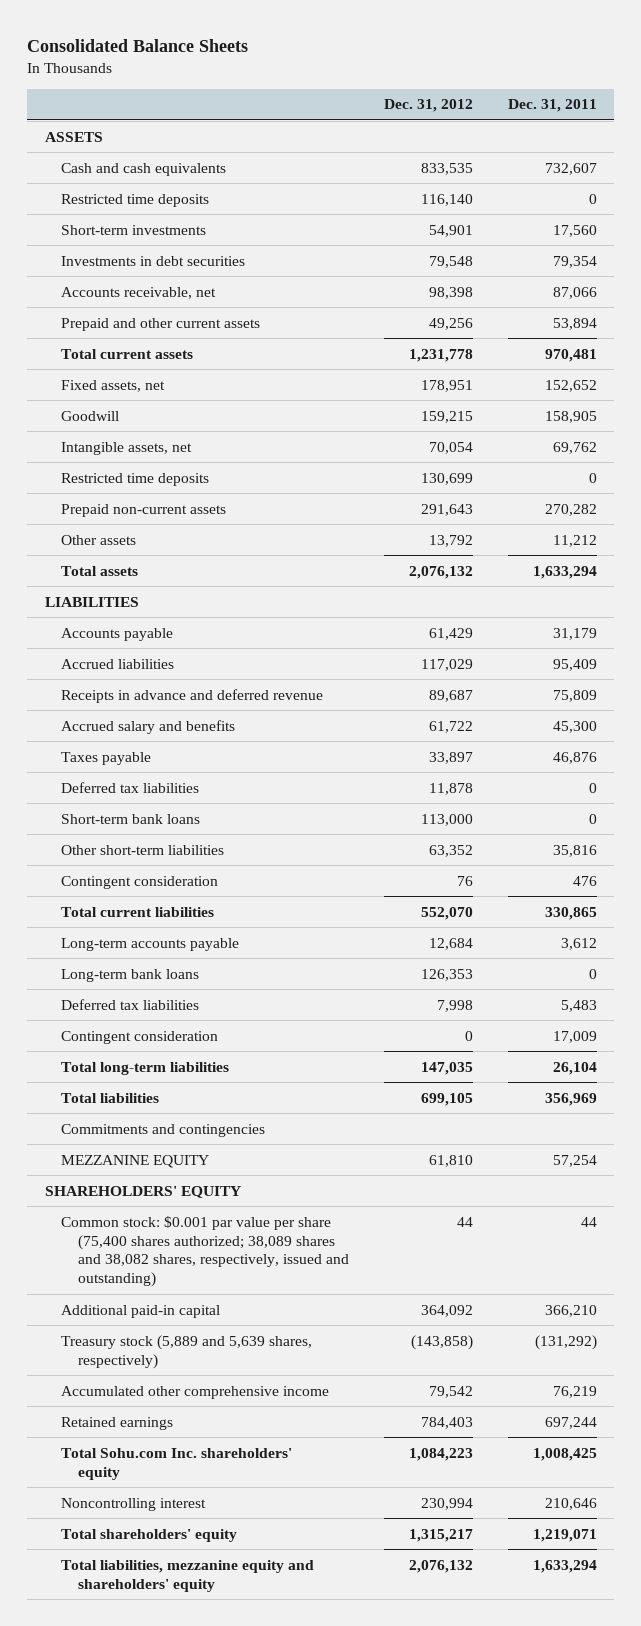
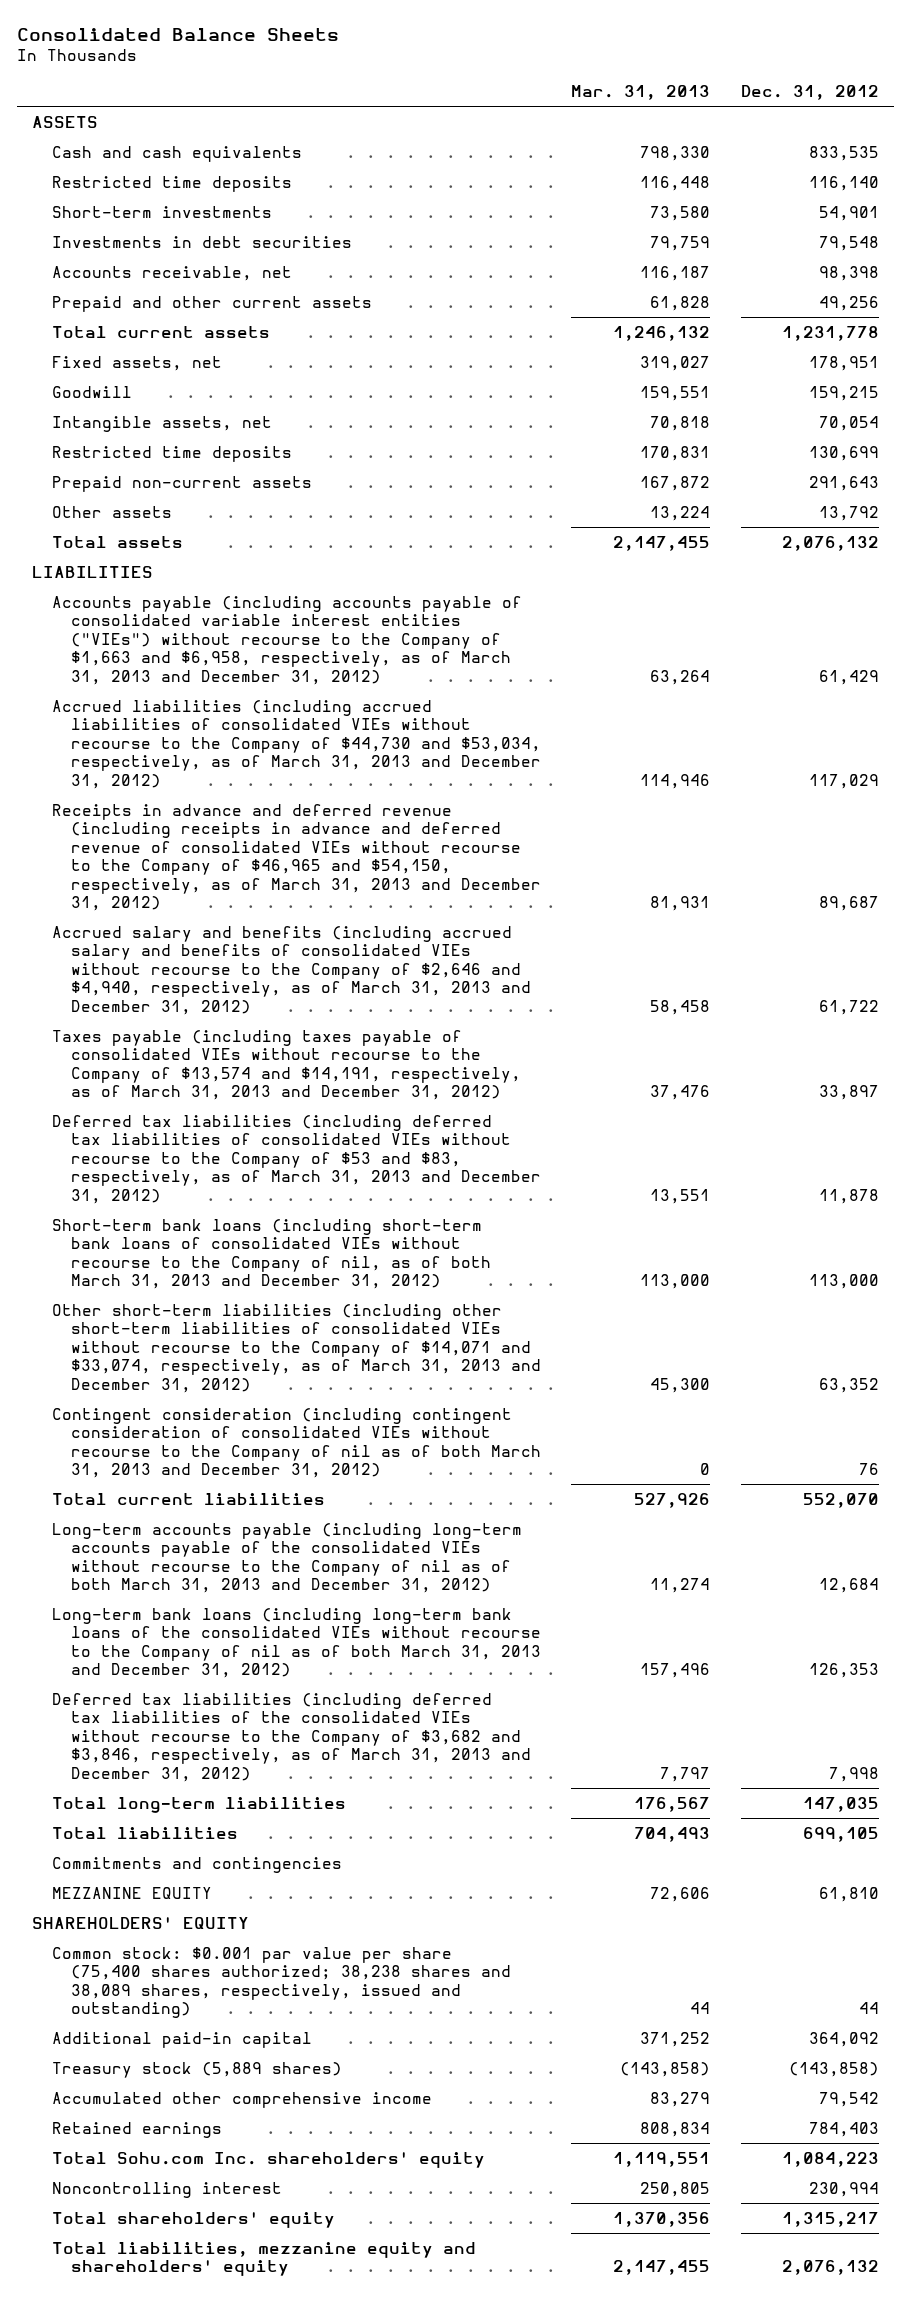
[507,99,597,113] Dec. 31, 2011 -> none
none -> [571,85,711,101] Mar. 31, 2013
[61,627,174,641] Accounts payable -> [51,595,522,685] Accounts payable (including accounts payable of consolidated variable interest entities ("VIEs") without recourse to the Company of $1,663 and $6,958, respectively, as of March 31, 2013 and December 31, 2012)
[61,658,175,669] Accrued liabilities -> [51,699,542,789] Accrued liabilities (including accrued liabilities of consolidated VIEs without recourse to the Company of $44,730 and $53,034, respectively, as of March 31, 2013 and December 31, 2012)
[61,688,324,703] Receipts in advance and deferred revenue -> [51,803,542,912] Receipts in advance and deferred revenue (including receipts in advance and deferred revenue of consolidated VIEs without recourse to the Company of $46,965 and $54,150, respectively, as of March 31, 2013 and December 31, 2012)
[61,719,236,734] Accrued salary and benefits -> [51,925,532,1015] Accrued salary and benefits (including accrued salary and benefits of consolidated VIEs without recourse to the Company of $2,646 and $4,940, respectively, as of March 31, 2013 and December 31, 2012)
[61,751,152,765] Taxes payable -> [51,1029,522,1101] Taxes payable (including taxes payable of consolidated VIEs without recourse to the Company of $13,574 and $14,191, respectively, as of March 31, 2013 and December 31, 2012)
[61,781,200,793] Deferred tax liabilities -> [51,1114,542,1204] Deferred tax liabilities (including deferred tax liabilities of consolidated VIEs without recourse to the Company of $53 and $83, respectively, as of March 31, 2013 and December 31, 2012)
[61,813,201,824] Short-term bank loans -> [51,1218,492,1290] Short-term bank loans (including short-term bank loans of consolidated VIEs without recourse to the Company of nil, as of both March 31, 2013 and December 31, 2012)
[61,844,225,855] Other short-term liabilities -> [51,1303,542,1393] Other short-term liabilities (including other short-term liabilities of consolidated VIEs without recourse to the Company of $14,071 and $33,074, respectively, as of March 31, 2013 and December 31, 2012)
[61,875,219,889] Contingent consideration -> [51,1407,542,1479] Contingent consideration (including contingent consideration of consolidated VIEs without recourse to the Company of nil as of both March 31, 2013 and December 31, 2012)
[61,1030,219,1044] Contingent consideration -> none
[61,937,240,951] Long-term accounts payable -> [51,1522,522,1594] Long-term accounts payable (including long-term accounts payable of the consolidated VIEs without recourse to the Company of nil as of both March 31, 2013 and December 31, 2012)
[61,968,200,982] Long-term bank loans -> [51,1607,542,1679] Long-term bank loans (including long-term bank loans of the consolidated VIEs without recourse to the Company of nil as of both March 31, 2013 and December 31, 2012)
[61,998,200,1010] Deferred tax liabilities -> [51,1692,532,1782] Deferred tax liabilities (including deferred tax liabilities of the consolidated VIEs without recourse to the Company of $3,682 and $3,846, respectively, as of March 31, 2013 and December 31, 2012)
[61,1215,350,1288] Common stock: $0.001 par value per share (75,400 shares authorized; 38,089 shares and 38,082 shares, respectively, issued and outstanding) -> [51,1946,512,2019] Common stock: $0.001 par value per share (75,400 shares authorized; 38,238 shares and 38,089 shares, respectively, issued and outstanding)
[61,1334,313,1369] Treasury stock (5,889 and 5,639 shares, respectively) -> [51,2061,342,2078] Treasury stock (5,889 shares)

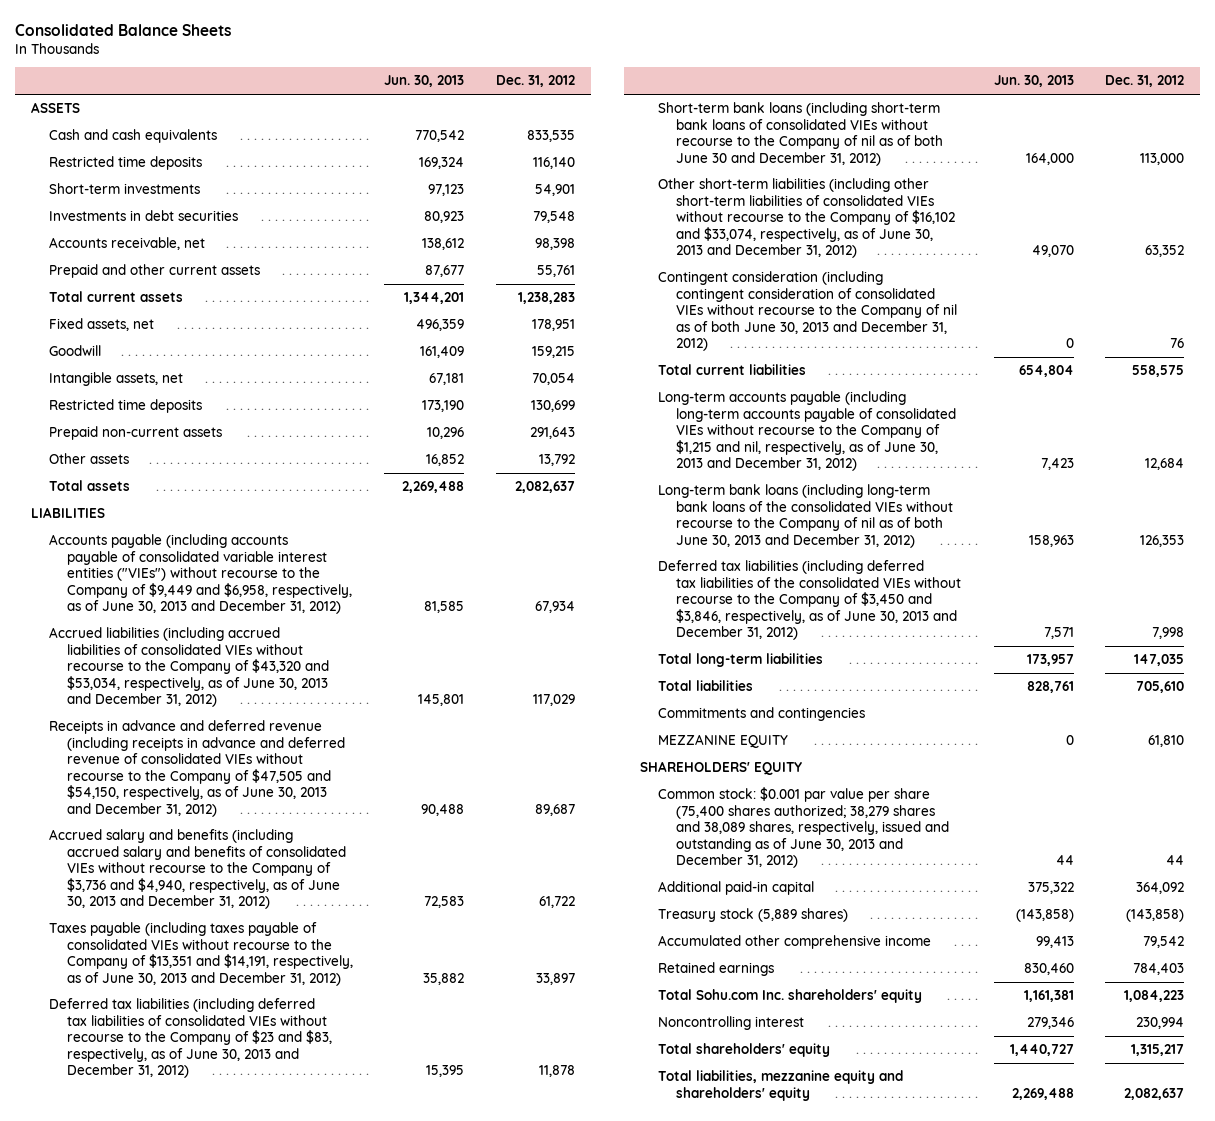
[571,85,711,101] Mar. 31, 2013 -> none
none -> [384,75,465,88] Jun. 30, 2013
[818,295,879,311] 49,256 -> [536,265,575,278] 55,761
[781,325,879,341] 1,231,778 -> [517,292,575,305] 1,238,283
[781,535,879,551] 2,076,132 -> [514,481,575,494] 2,082,637
[51,595,522,685] Accounts payable (including accounts payable of consolidated variable interest entities ("VIEs") without recourse to the Company of $1,663 and $6,958, respectively, as of March 31, 2013 and December 31, 2012) -> [48,534,353,615] Accounts payable (including accounts payable of consolidated variable interest entities ("VIEs") without recourse to the Company of $9,449 and $6,958, respectively, as of June 30, 2013 and December 31, 2012)
[818,669,879,685] 61,429 -> [534,601,575,614] 67,934
[51,699,542,789] Accrued liabilities (including accrued liabilities of consolidated VIEs without recourse to the Company of $44,730 and $53,034, respectively, as of March 31, 2013 and December 31, 2012) -> [48,627,330,708] Accrued liabilities (including accrued liabilities of consolidated VIEs without recourse to the Company of $43,320 and $53,034, respectively, as of June 30, 2013 and December 31, 2012)
[51,803,542,912] Receipts in advance and deferred revenue (including receipts in advance and deferred revenue of consolidated VIEs without recourse to the Company of $46,965 and $54,150, respectively, as of March 31, 2013 and December 31, 2012) -> [48,720,346,817] Receipts in advance and deferred revenue (including receipts in advance and deferred revenue of consolidated VIEs without recourse to the Company of $47,505 and $54,150, respectively, as of June 30, 2013 and December 31, 2012)
[51,925,532,1015] Accrued salary and benefits (including accrued salary and benefits of consolidated VIEs without recourse to the Company of $2,646 and $4,940, respectively, as of March 31, 2013 and December 31, 2012) -> [48,829,347,910] Accrued salary and benefits (including accrued salary and benefits of consolidated VIEs without recourse to the Company of $3,736 and $4,940, respectively, as of June 30, 2013 and December 31, 2012)
[51,1029,522,1101] Taxes payable (including taxes payable of consolidated VIEs without recourse to the Company of $13,574 and $14,191, respectively, as of March 31, 2013 and December 31, 2012) -> [48,922,354,986] Taxes payable (including taxes payable of consolidated VIEs without recourse to the Company of $13,351 and $14,191, respectively, as of June 30, 2013 and December 31, 2012)
[51,1114,542,1204] Deferred tax liabilities (including deferred tax liabilities of consolidated VIEs without recourse to the Company of $53 and $83, respectively, as of March 31, 2013 and December 31, 2012) -> [48,998,333,1079] Deferred tax liabilities (including deferred tax liabilities of consolidated VIEs without recourse to the Company of $23 and $83, respectively, as of June 30, 2013 and December 31, 2012)
[51,1218,492,1290] Short-term bank loans (including short-term bank loans of consolidated VIEs without recourse to the Company of nil, as of both March 31, 2013 and December 31, 2012) -> [657,102,944,166] Short-term bank loans (including short-term bank loans of consolidated VIEs without recourse to the Company of nil as of both June 30 and December 31, 2012)
[51,1303,542,1393] Other short-term liabilities (including other short-term liabilities of consolidated VIEs without recourse to the Company of $14,071 and $33,074, respectively, as of March 31, 2013 and December 31, 2012) -> [657,178,956,259] Other short-term liabilities (including other short-term liabilities of consolidated VIEs without recourse to the Company of $16,102 and $33,074, respectively, as of June 30, 2013 and December 31, 2012)
[51,1407,542,1479] Contingent consideration (including contingent consideration of consolidated VIEs without recourse to the Company of nil as of both March 31, 2013 and December 31, 2012) -> [657,271,958,352] Contingent consideration (including contingent consideration of consolidated VIEs without recourse to the Company of nil as of both June 30, 2013 and December 31, 2012)
[802,1492,879,1508] 552,070 -> [1131,365,1184,378] 558,575
[51,1522,522,1594] Long-term accounts payable (including long-term accounts payable of the consolidated VIEs without recourse to the Company of nil as of both March 31, 2013 and December 31, 2012) -> [657,391,957,472] Long-term accounts payable (including long-term accounts payable of consolidated VIEs without recourse to the Company of $1,215 and nil, respectively, as of June 30, 2013 and December 31, 2012)
[51,1607,542,1679] Long-term bank loans (including long-term bank loans of the consolidated VIEs without recourse to the Company of nil as of both March 31, 2013 and December 31, 2012) -> [657,484,954,548] Long-term bank loans (including long-term bank loans of the consolidated VIEs without recourse to the Company of nil as of both June 30, 2013 and December 31, 2012)
[51,1692,532,1782] Deferred tax liabilities (including deferred tax liabilities of the consolidated VIEs without recourse to the Company of $3,682 and $3,846, respectively, as of March 31, 2013 and December 31, 2012) -> [657,560,962,641] Deferred tax liabilities (including deferred tax liabilities of the consolidated VIEs without recourse to the Company of $3,450 and $3,846, respectively, as of June 30, 2013 and December 31, 2012)
[802,1826,879,1842] 699,105 -> [1135,681,1184,694] 705,610
[51,1946,512,2019] Common stock: $0.001 par value per share (75,400 shares authorized; 38,238 shares and 38,089 shares, respectively, issued and outstanding) -> [657,787,950,869] Common stock: $0.001 par value per share (75,400 shares authorized; 38,279 shares and 38,089 shares, respectively, issued and outstanding as of June 30, 2013 and December 31, 2012)
[781,2260,879,2276] 2,076,132 -> [1123,1087,1184,1100] 2,082,637

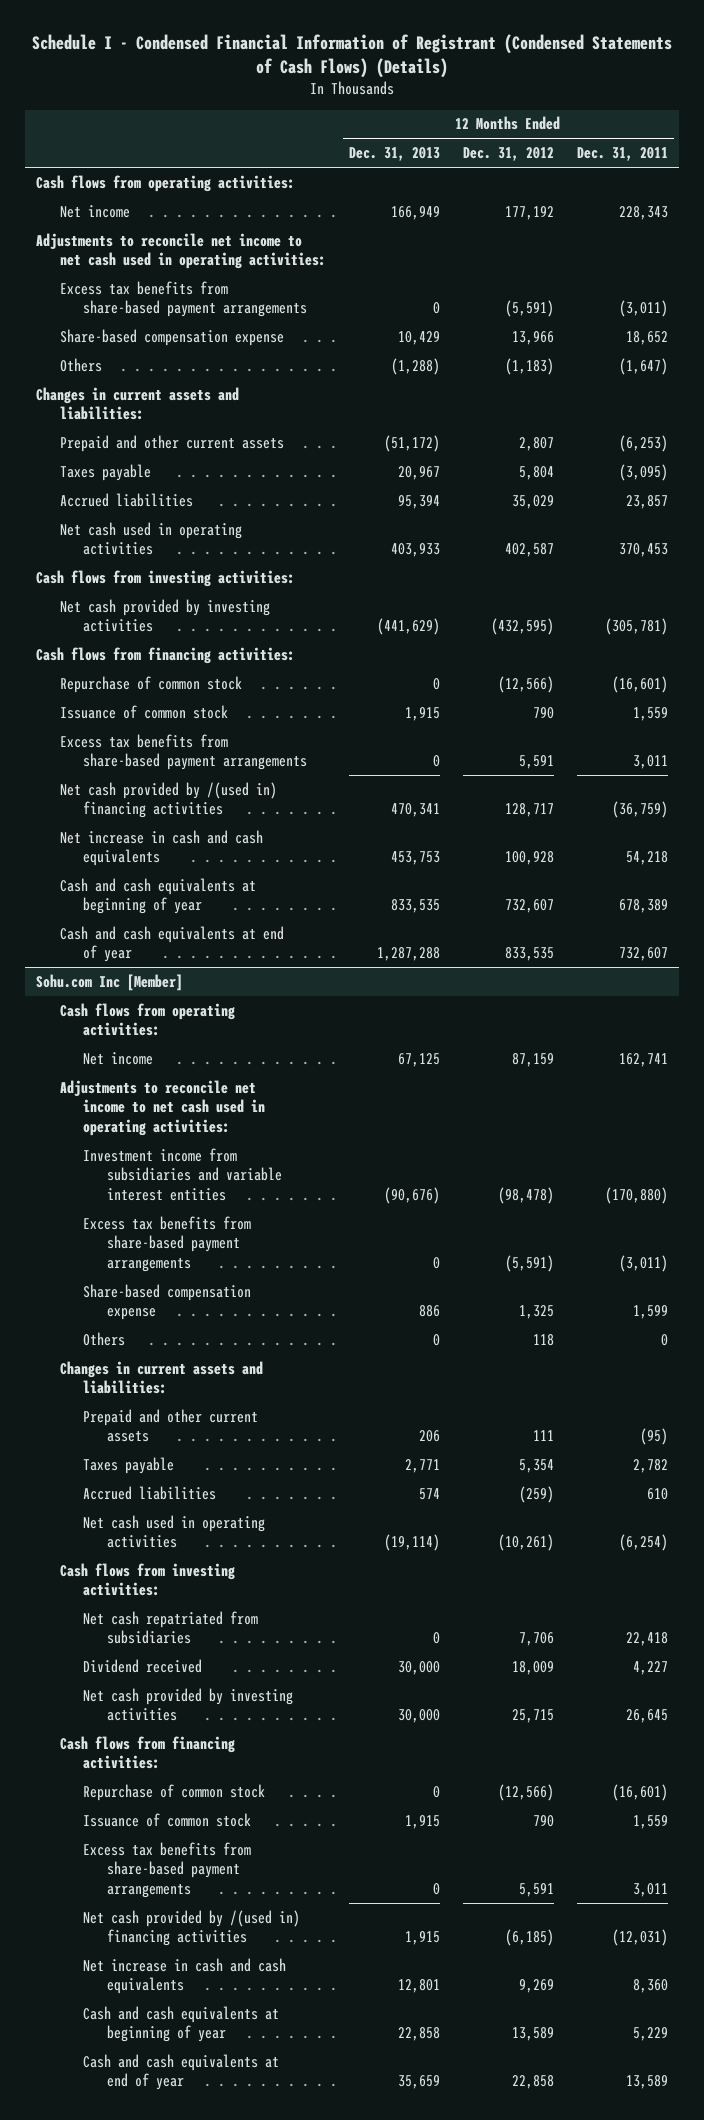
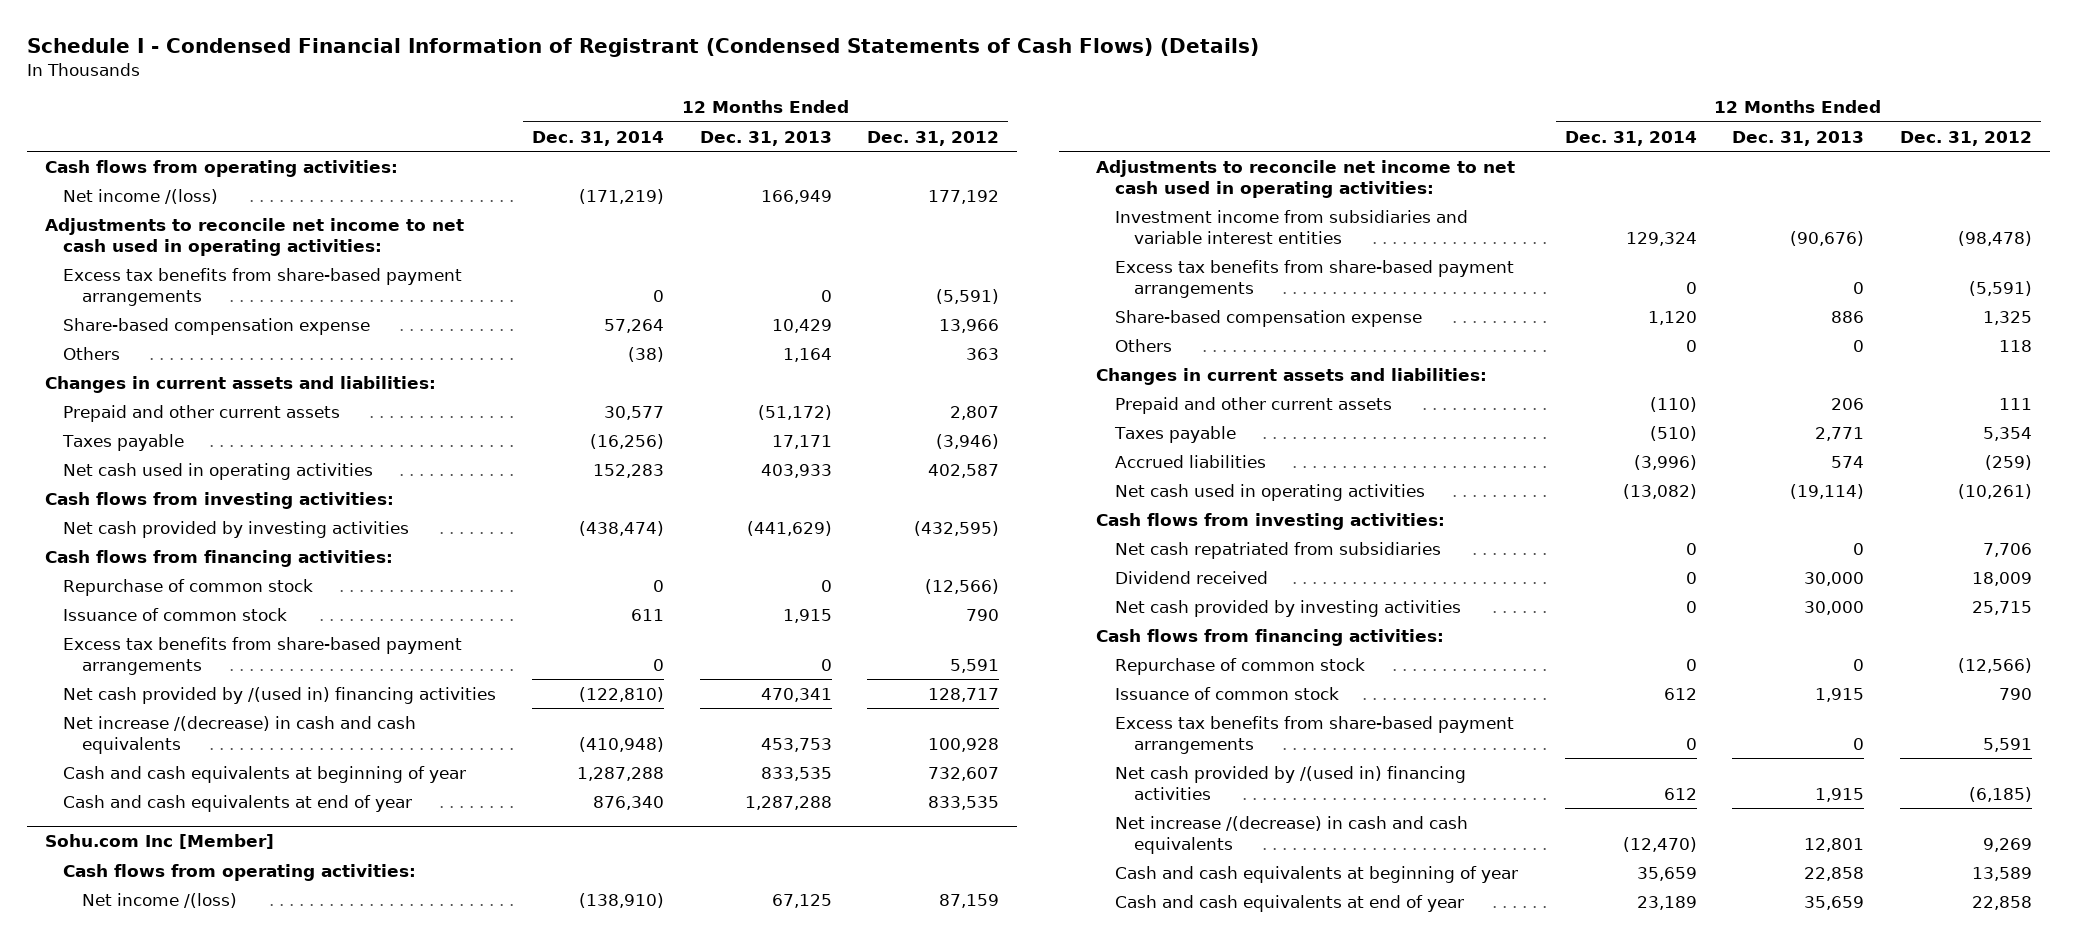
[576,147,668,162] Dec. 31, 2011 -> none
none -> [532,130,665,146] Dec. 31, 2014
[59,204,130,218] Net income -> [63,188,219,204] Net income /(loss)
[390,357,440,375] (1,288) -> [782,347,832,362] 1,164
[504,357,554,375] (1,183) -> [966,347,1000,360] 363
[59,492,193,507] Accrued liabilities -> none
[397,465,440,480] 20,967 -> [771,434,832,449] 17,171
[518,465,554,480] 5,804 -> [936,433,1000,449] (3,946)
[59,829,263,867] Net increase in cash and cash equivalents -> [63,715,417,754] Net increase /(decrease) in cash and cash equivalents
[83,1051,154,1065] Net income -> [82,892,238,908] Net income /(loss)
[83,1957,287,1995] Net increase in cash and cash equivalents -> [1114,815,1468,854] Net increase /(decrease) in cash and cash equivalents

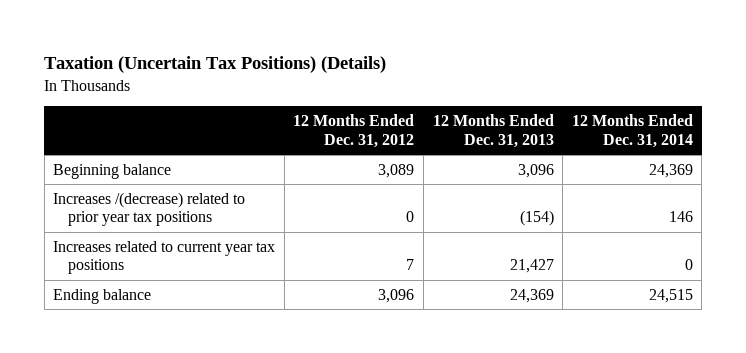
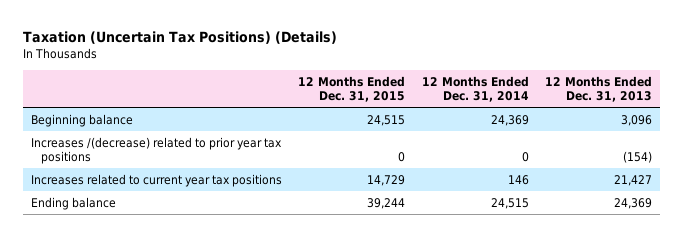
[293,114,415,148] 12 Months Ended Dec. 31, 2012 -> none
none -> [298,75,406,103] 12 Months Ended Dec. 31, 2015
[668,211,693,223] 146 -> [521,152,529,163] 0
[684,259,693,271] 0 -> [507,174,529,185] 146

